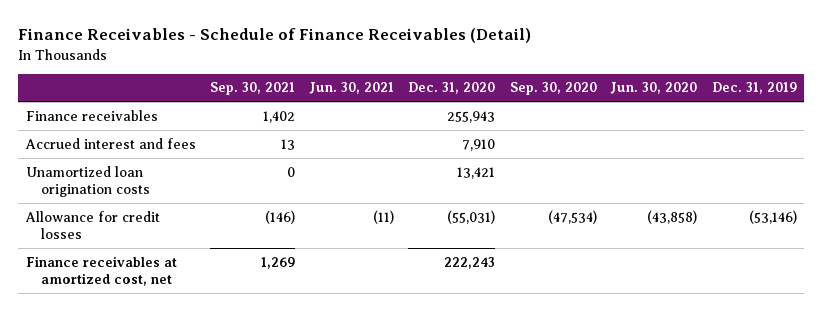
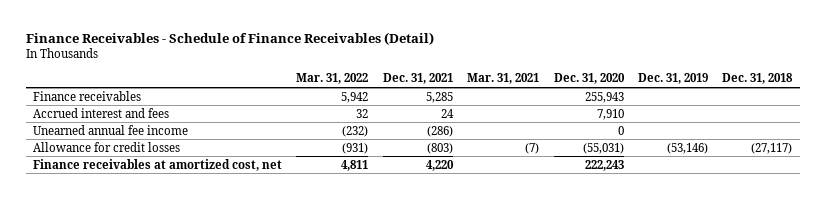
[210,82,296,96] Sep. 30, 2021 -> none
[308,82,394,95] Jun. 30, 2021 -> none
[509,82,597,96] Sep. 30, 2020 -> none
[610,82,698,95] Jun. 30, 2020 -> none
none -> [296,73,369,85] Mar. 31, 2022
none -> [382,73,453,85] Dec. 31, 2021
none -> [467,73,540,85] Mar. 31, 2021
none -> [722,73,794,85] Dec. 31, 2018
[25,165,150,198] Unamortized loan origination costs -> none
none -> [32,124,188,135] Unearned annual fee income

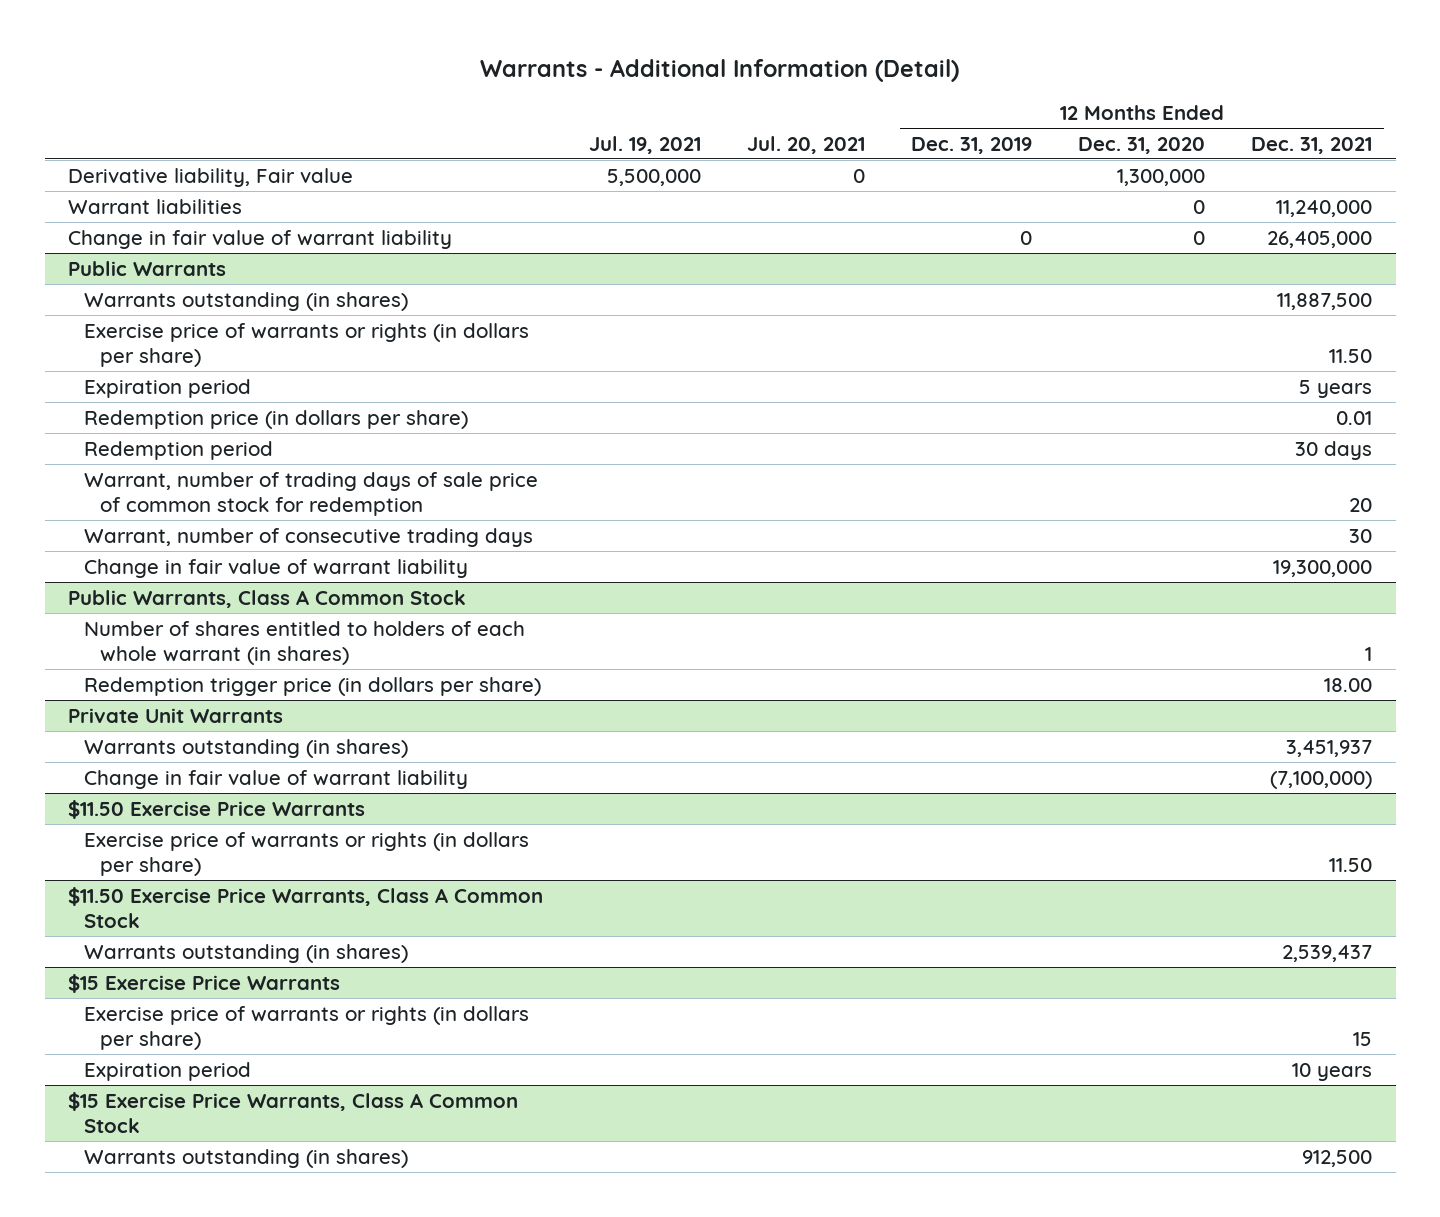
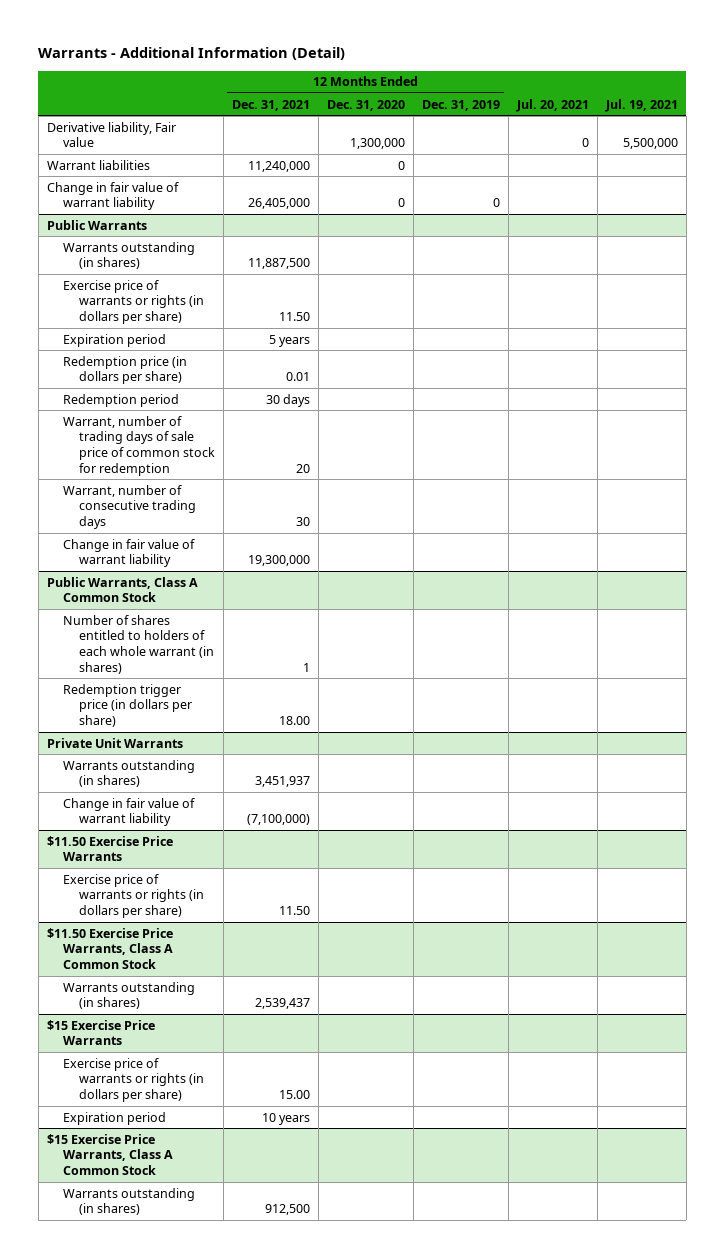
[1353,1031,1373,1046] 15 -> [278,1089,310,1099] 15.00

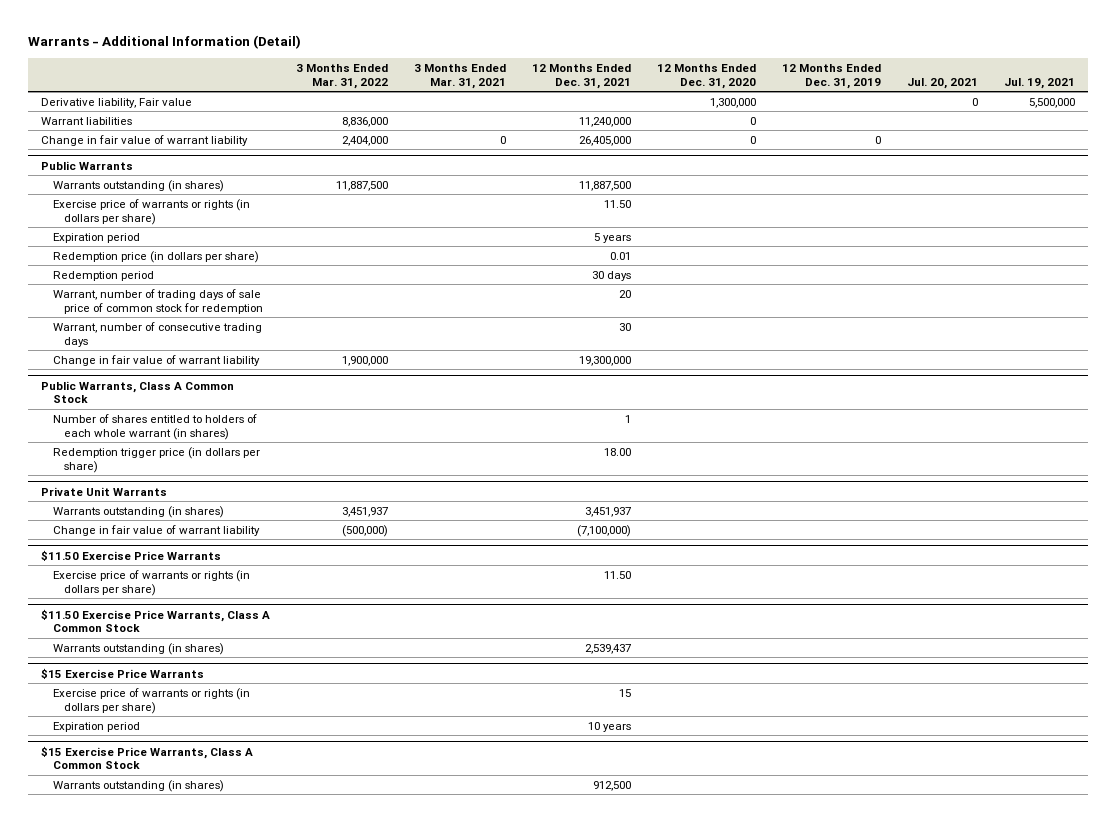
none -> [296,63,389,89] 3 Months Ended Mar. 31, 2022
none -> [414,63,507,89] 3 Months Ended Mar. 31, 2021
[278,1089,310,1099] 15.00 -> [619,688,632,697] 15

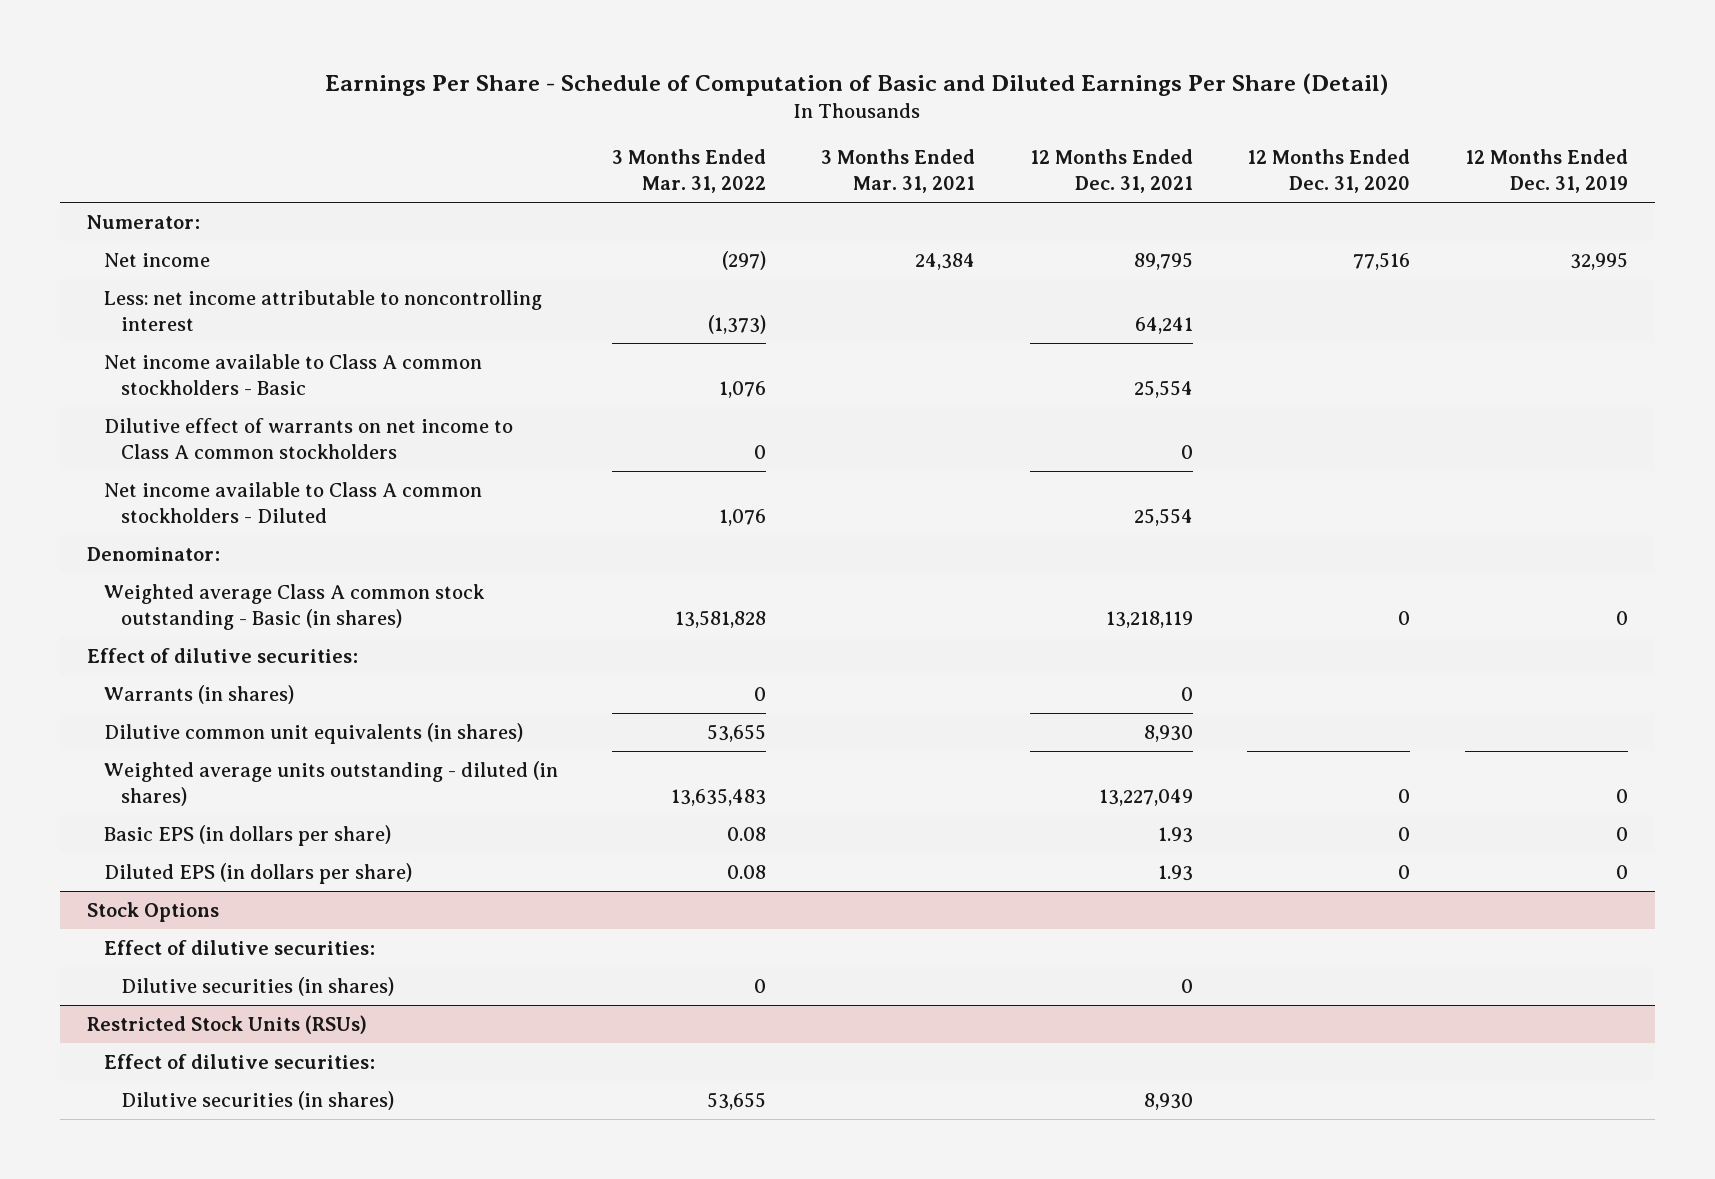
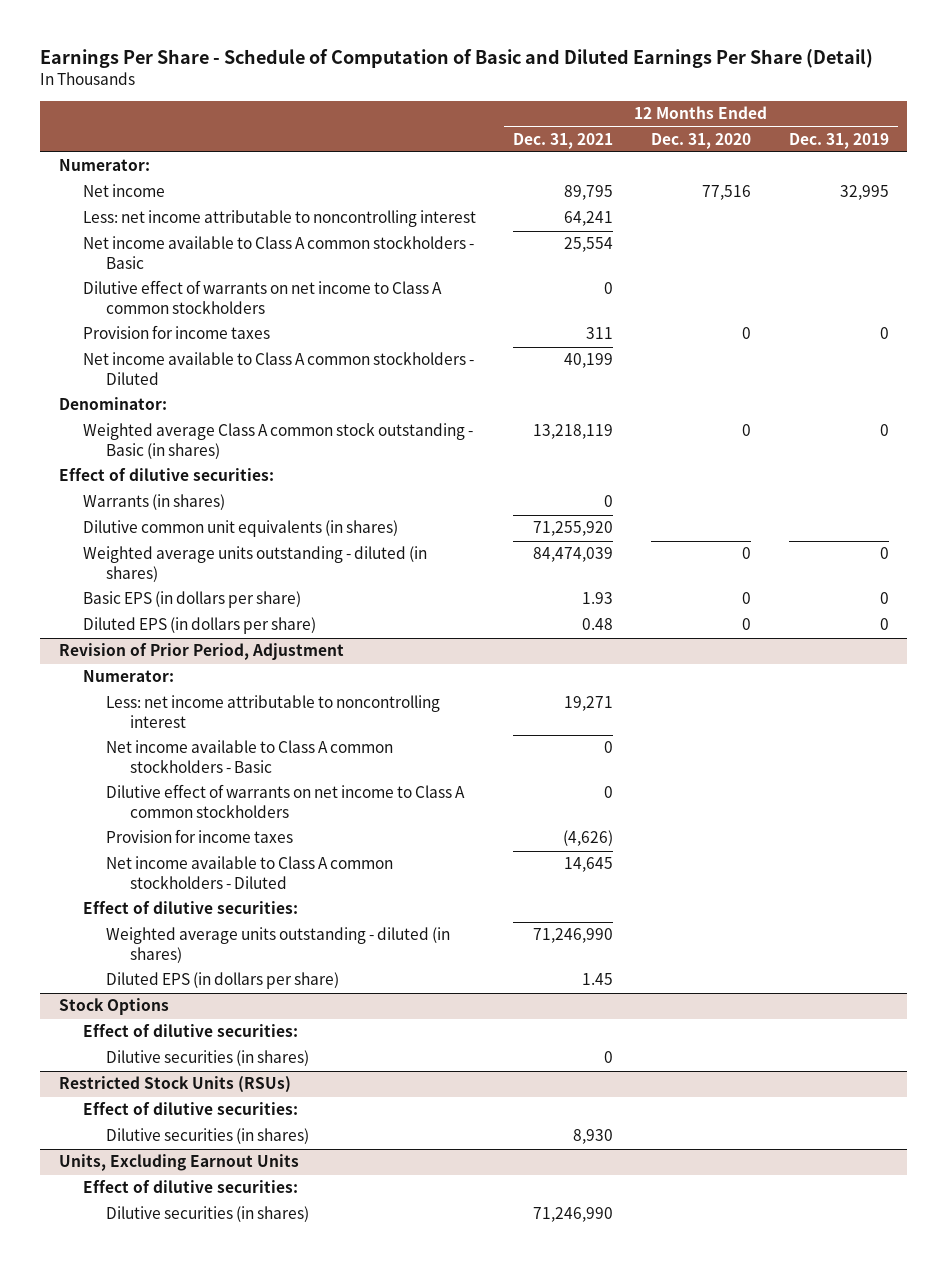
[612,149,767,194] 3 Months Ended Mar. 31, 2022 -> none
[821,149,976,194] 3 Months Ended Mar. 31, 2021 -> none
none -> [82,325,270,340] Provision for income taxes
[1133,507,1193,526] 25,554 -> [564,353,614,369] 40,199
[1143,724,1193,742] 8,930 -> [533,521,614,537] 71,255,920
[1098,788,1193,806] 13,227,049 -> [533,547,614,563] 84,474,039
[1157,864,1193,881] 1.93 -> [582,618,614,631] 0.48
none -> [59,643,345,661] Revision of Prior Period, Adjustment
none -> [82,670,174,683] Numerator:
none -> [106,695,441,729] Less: net income attributable to noncontrolling interest
none -> [106,740,394,774] Net income available to Class A common stockholders - Basic
none -> [106,784,466,819] Dilutive effect of warrants on net income to Class A common stockholders
none -> [106,829,294,844] Provision for income taxes
none -> [106,856,394,890] Net income available to Class A common stockholders - Diluted
none -> [82,901,298,915] Effect of dilutive securities:
none -> [106,927,451,964] Weighted average units outstanding - diluted (in shares)
none -> [106,972,340,990] Diluted EPS (in dollars per share)
none -> [59,1154,300,1172] Units, Excluding Earnout Units
none -> [82,1180,298,1194] Effect of dilutive securities:
none -> [106,1206,310,1223] Dilutive securities (in shares)

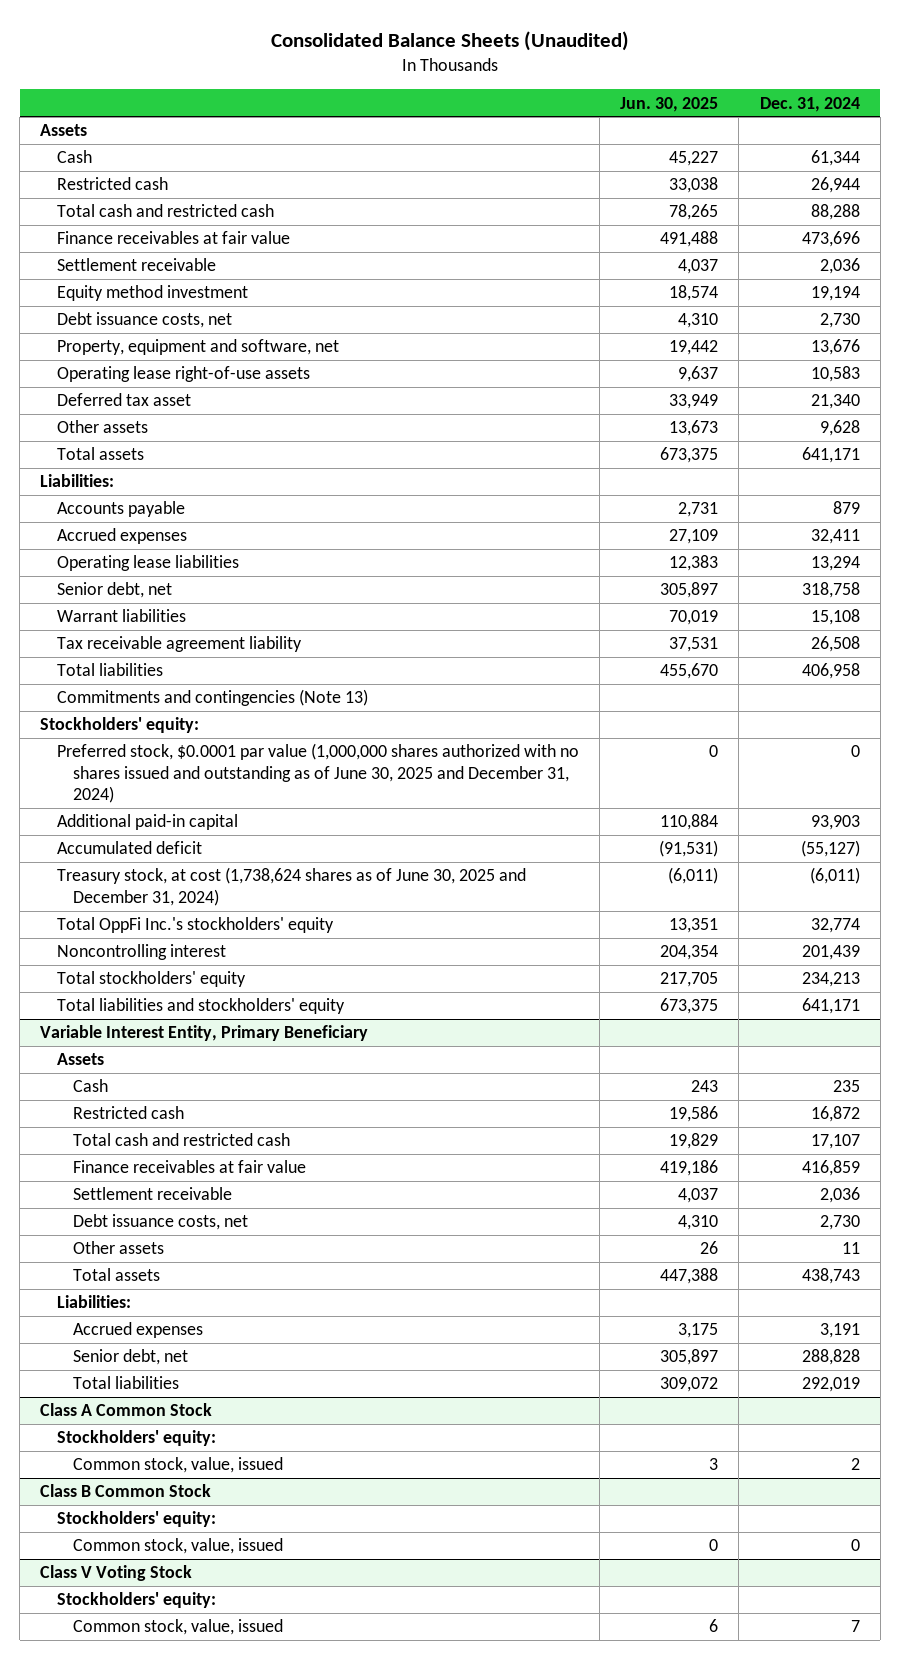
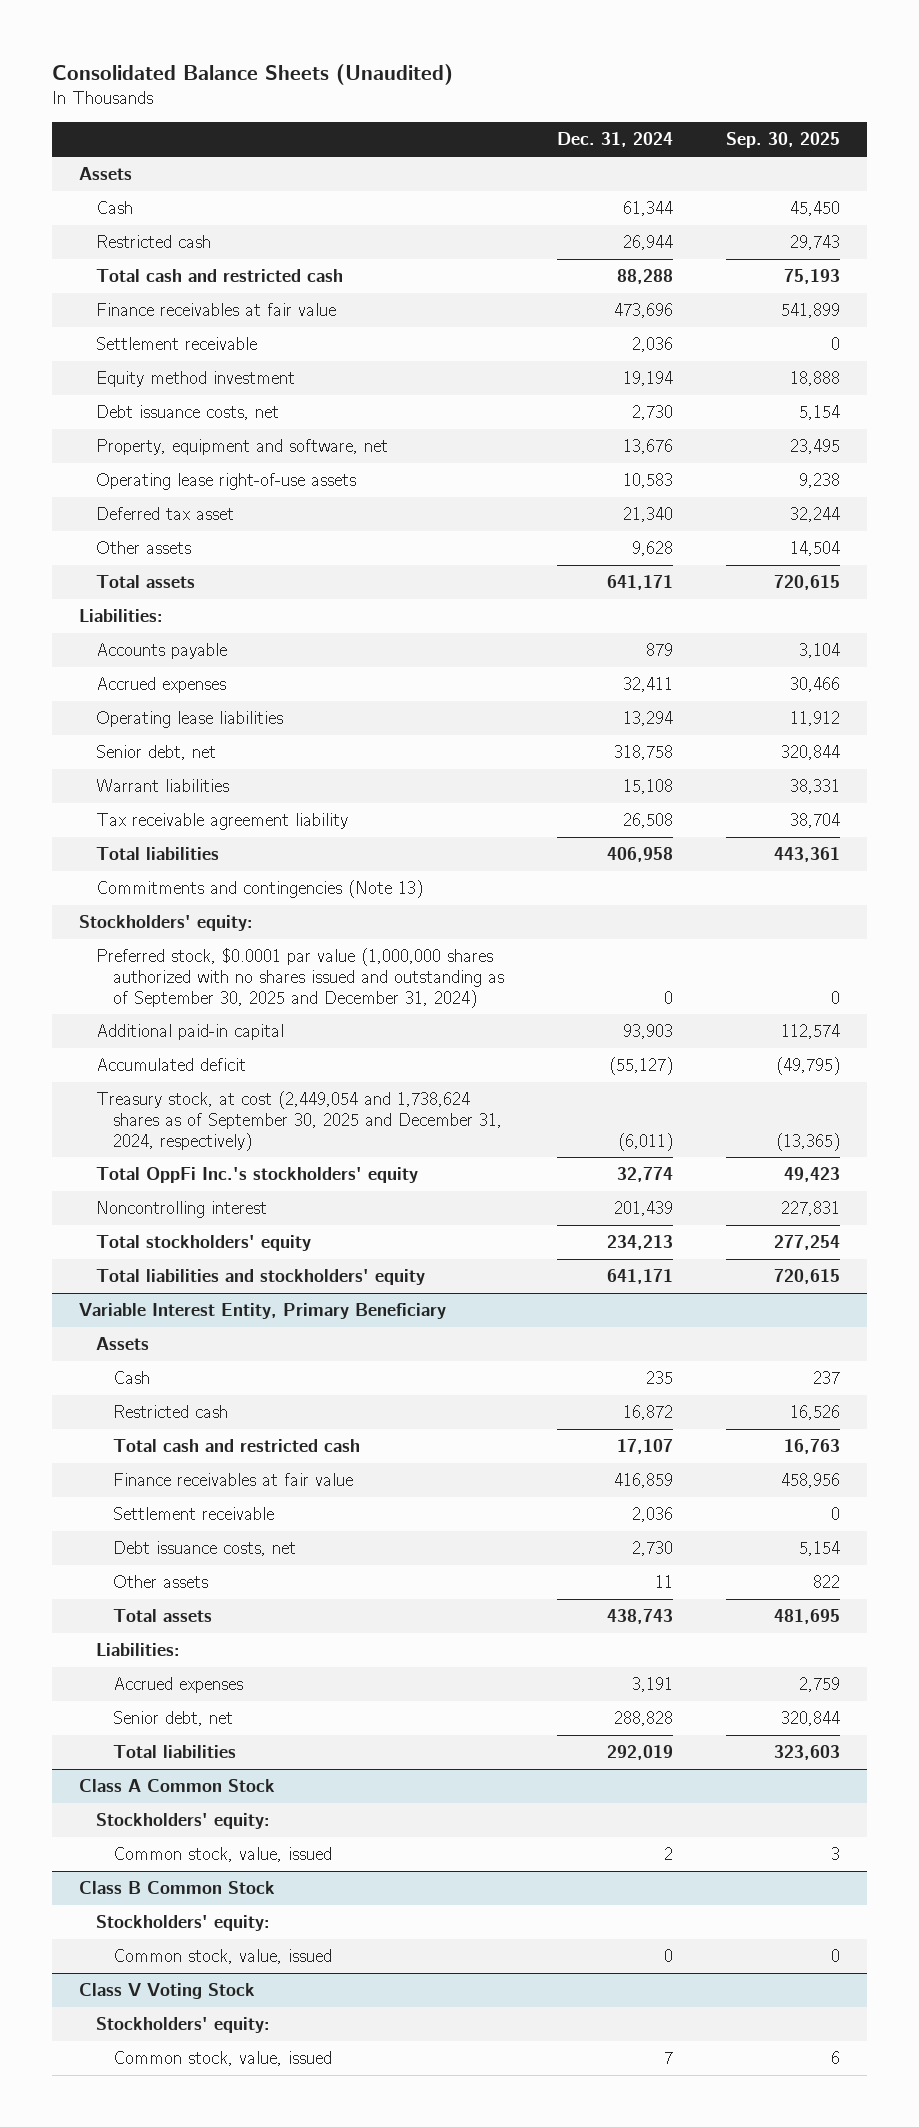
[620,96,719,112] Jun. 30, 2025 -> none
none -> [726,132,841,149] Sep. 30, 2025
[56,743,579,803] Preferred stock, $0.0001 par value (1,000,000 shares authorized with no shares issued and outstanding as of June 30, 2025 and December 31, 2024) -> [96,947,505,1008] Preferred stock, $0.0001 par value (1,000,000 shares authorized with no shares issued and outstanding as of September 30, 2025 and December 31, 2024)
[56,867,526,906] Treasury stock, at cost (1,738,624 shares as of June 30, 2025 and December 31, 2024) -> [96,1090,503,1151] Treasury stock, at cost (2,449,054 and 1,738,624 shares as of September 30, 2025 and December 31, 2024, respectively)

